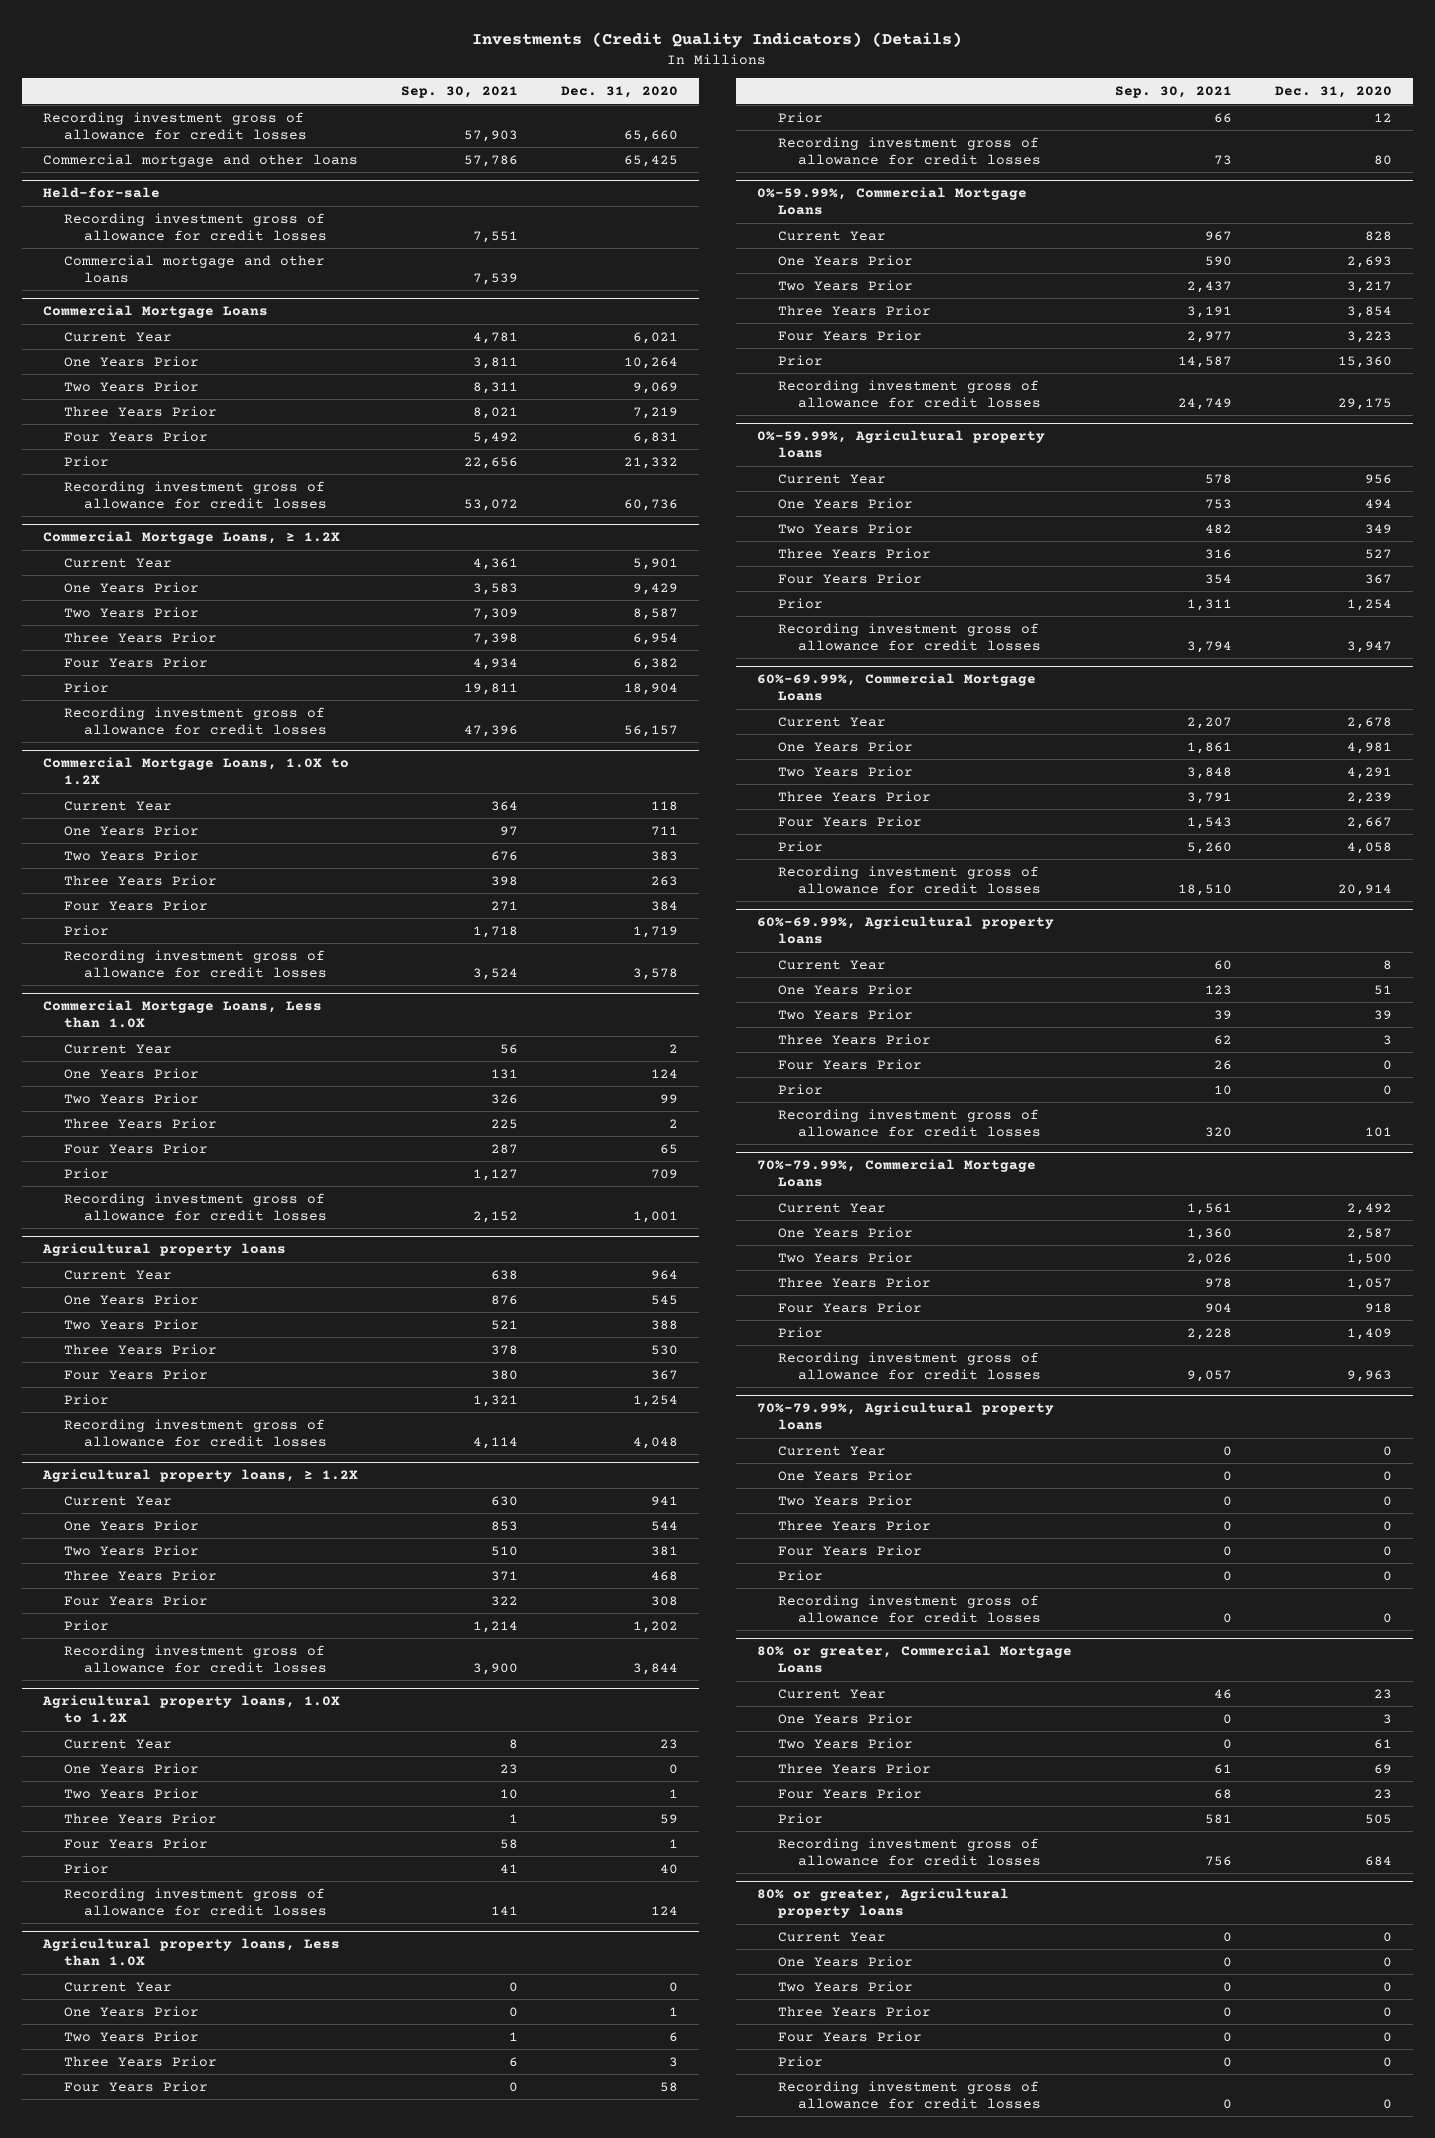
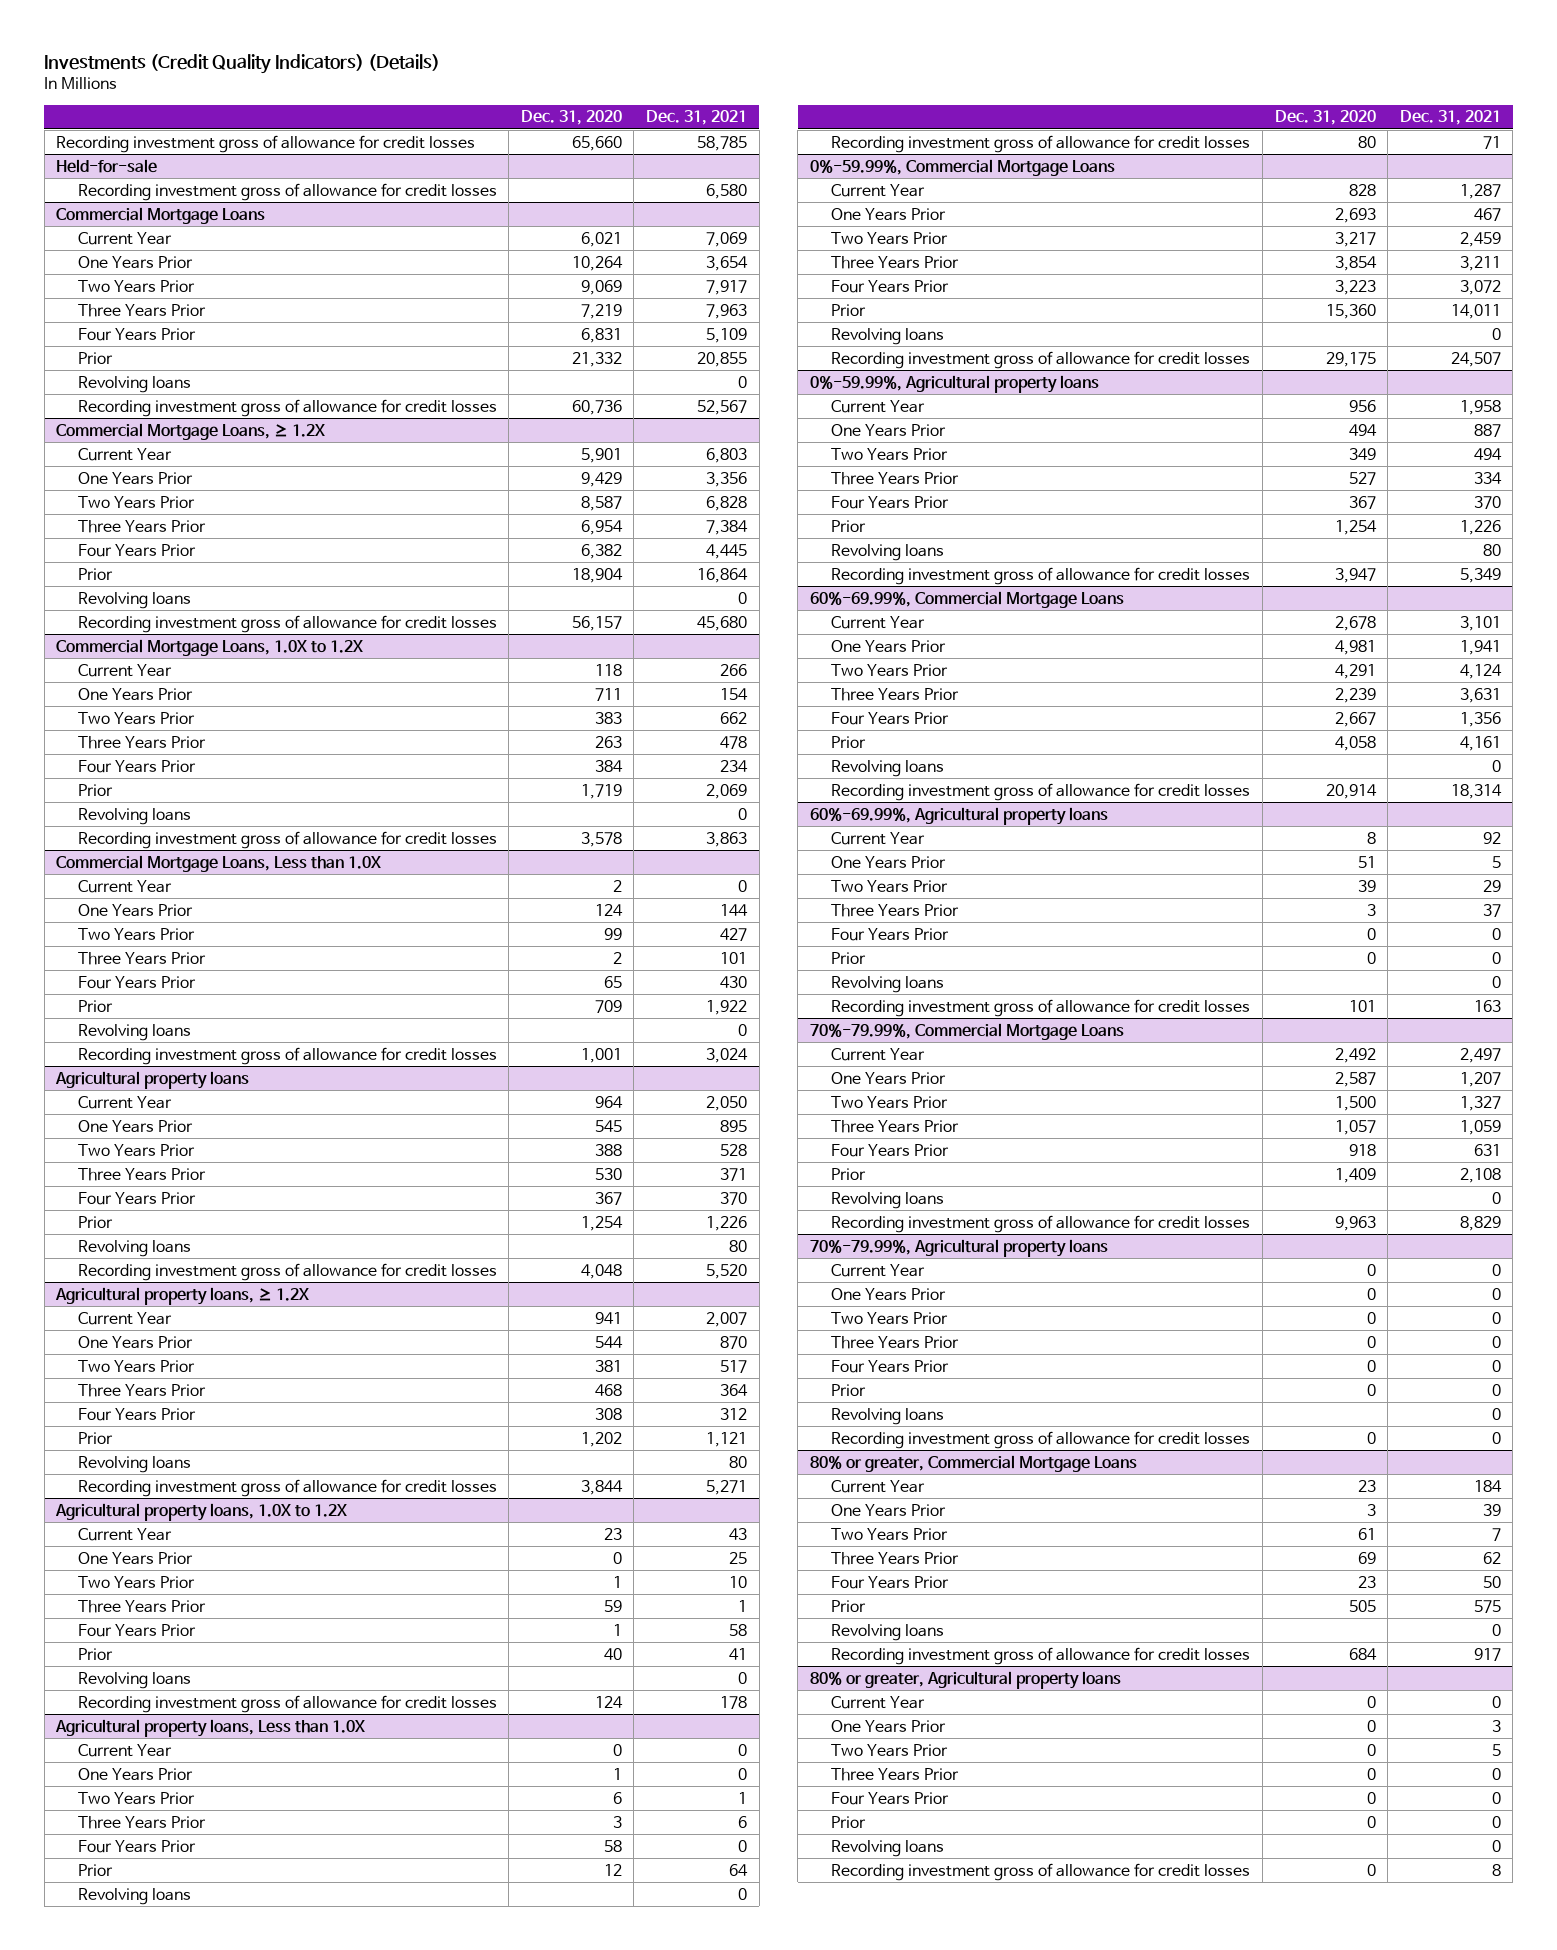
[400,86,518,99] Sep. 30, 2021 -> none
none -> [645,110,747,126] Dec. 31, 2021
[42,153,358,167] Commercial mortgage and other loans -> none
[63,254,325,283] Commercial mortgage and other loans -> none
none -> [77,375,191,393] Revolving loans
none -> [77,591,191,609] Revolving loans
none -> [77,807,191,825] Revolving loans
none -> [77,1023,191,1041] Revolving loans
none -> [77,1239,191,1257] Revolving loans
none -> [77,1455,191,1473] Revolving loans
none -> [77,1671,191,1689] Revolving loans
none -> [77,1887,191,1905] Revolving loans
none -> [831,327,945,345] Revolving loans
none -> [831,543,945,561] Revolving loans
none -> [831,759,945,777] Revolving loans
none -> [831,975,945,993] Revolving loans
none -> [831,1191,945,1209] Revolving loans
none -> [831,1407,945,1425] Revolving loans
none -> [831,1623,945,1641] Revolving loans
none -> [831,1839,945,1857] Revolving loans

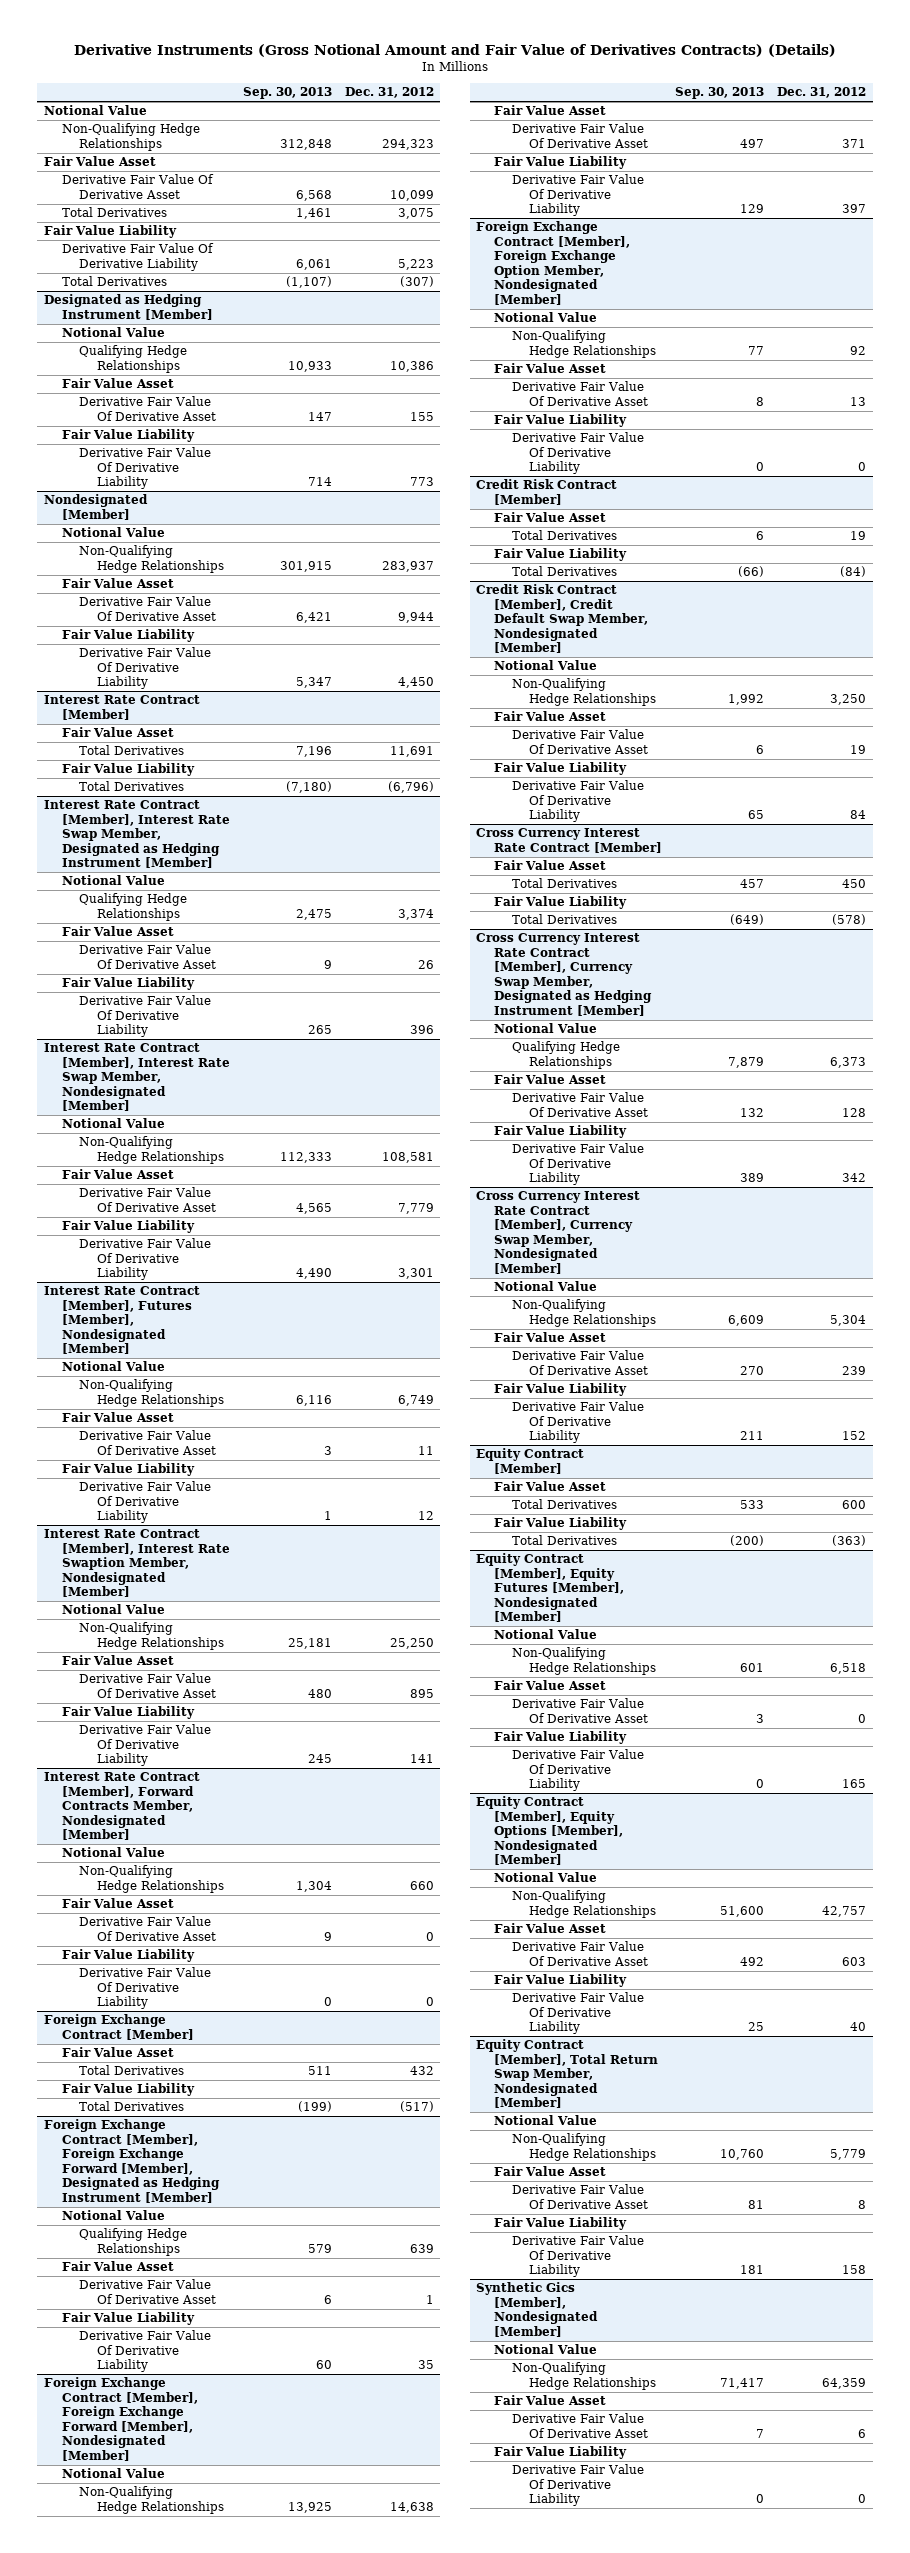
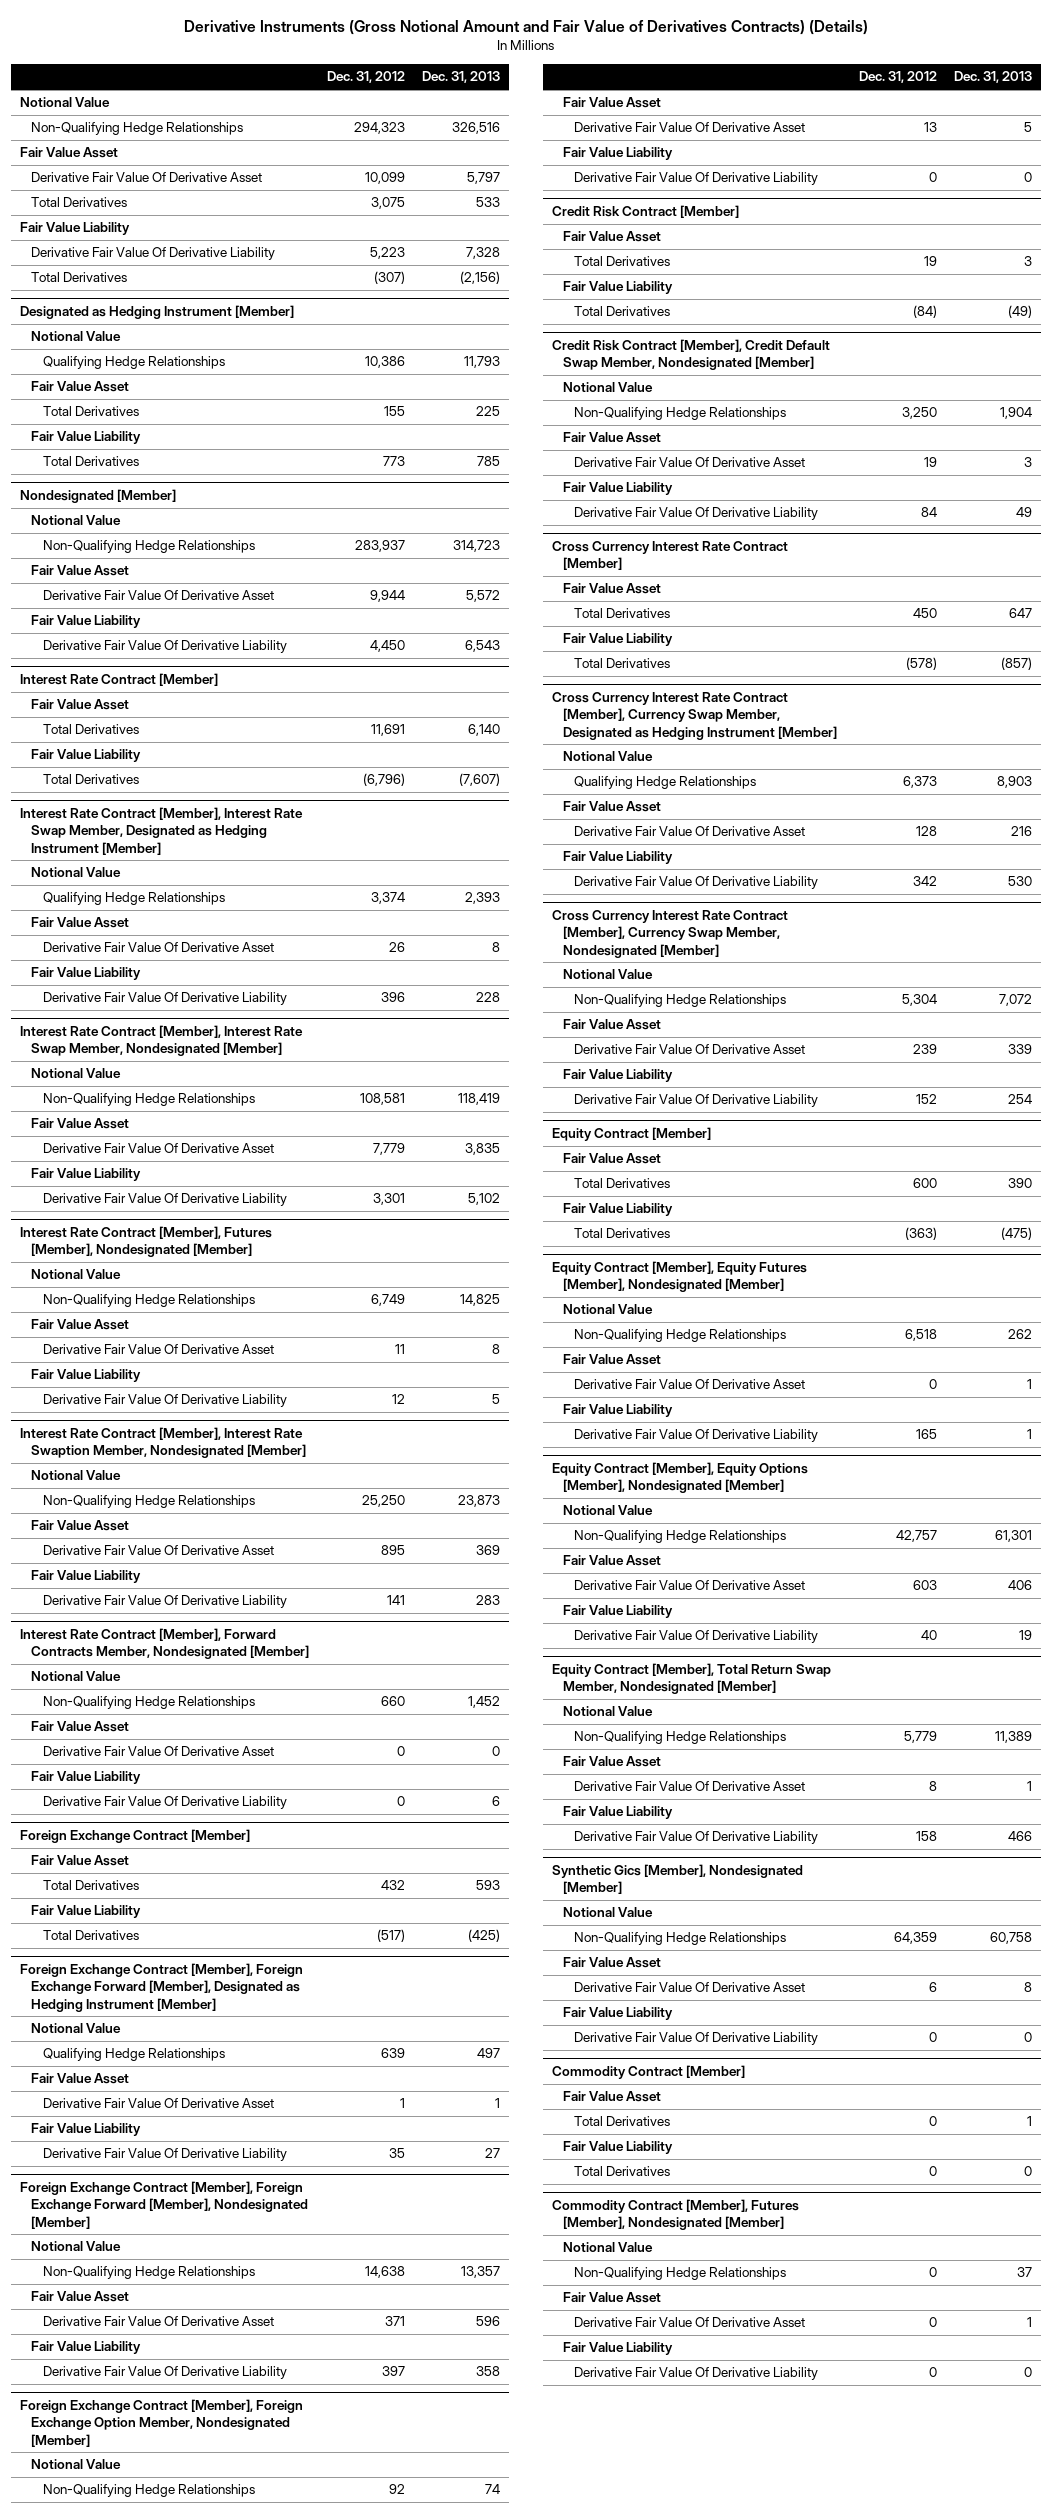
[242,87,332,100] Sep. 30, 2013 -> none
none -> [422,71,501,84] Dec. 31, 2013
[79,396,216,421] Derivative Fair Value Of Derivative Asset -> [42,406,139,417] Total Derivatives
[79,447,212,490] Derivative Fair Value Of Derivative Liability -> [42,456,139,467] Total Derivatives
none -> [551,2065,745,2080] Commodity Contract [Member]
none -> [563,2091,662,2103] Fair Value Asset
none -> [574,2116,671,2127] Total Derivatives
none -> [563,2141,674,2155] Fair Value Liability
none -> [574,2166,671,2177] Total Derivatives
none -> [551,2199,799,2231] Commodity Contract [Member], Futures [Member], Nondesignated [Member]
none -> [563,2242,654,2253] Notional Value
none -> [574,2267,787,2281] Non-Qualifying Hedge Relationships
none -> [563,2292,662,2304] Fair Value Asset
none -> [574,2317,806,2328] Derivative Fair Value Of Derivative Asset
none -> [563,2342,674,2356] Fair Value Liability
none -> [574,2367,819,2381] Derivative Fair Value Of Derivative Liability

